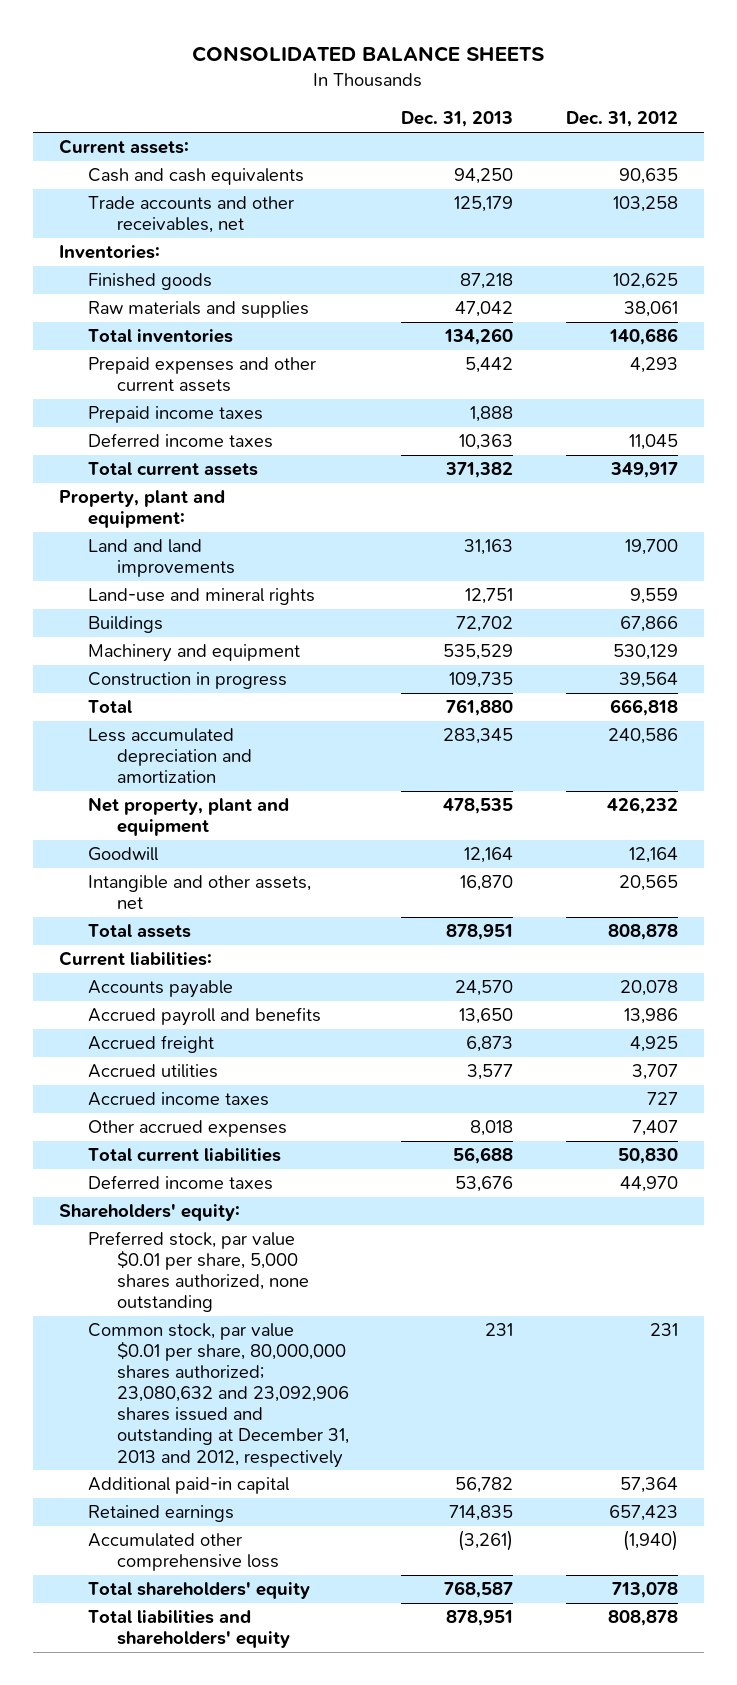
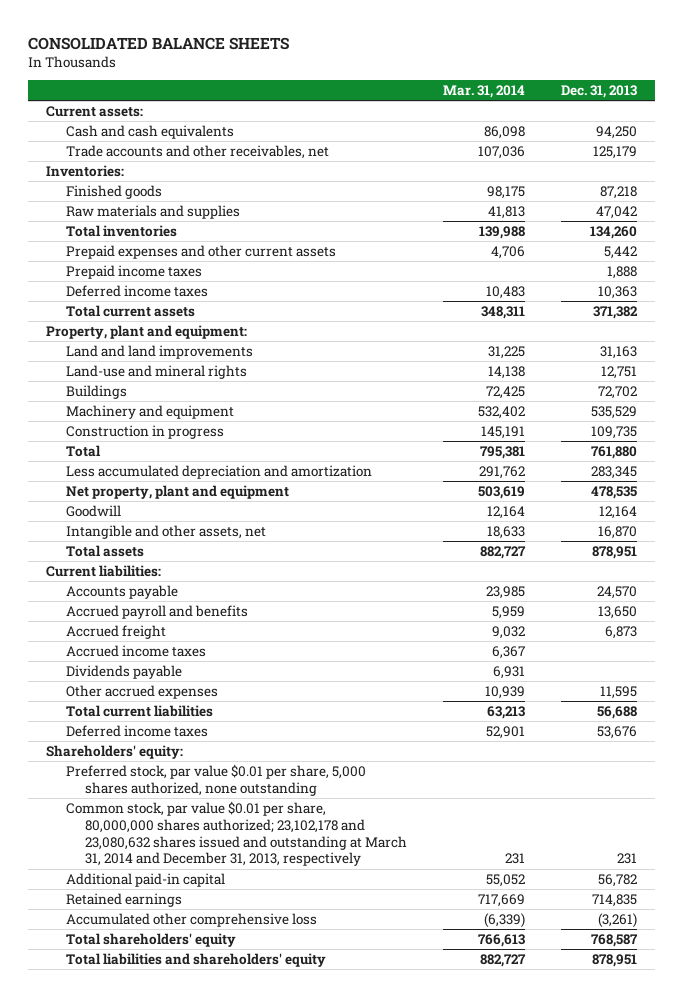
[565,111,678,128] Dec. 31, 2012 -> none
none -> [443,84,526,98] Mar. 31, 2014
[87,1064,218,1079] Accrued utilities -> none
none -> [65,665,182,680] Dividends payable
[470,1120,514,1137] 8,018 -> [599,686,637,700] 11,595
[87,1323,349,1468] Common stock, par value $0.01 per share, 80,000,000 shares authorized; 23,080,632 and 23,092,906 shares issued and outstanding at December 31, 2013 and 2012, respectively -> [65,801,408,867] Common stock, par value $0.01 per share, 80,000,000 shares authorized; 23,102,178 and 23,080,632 shares issued and outstanding at March 31, 2014 and December 31, 2013, respectively

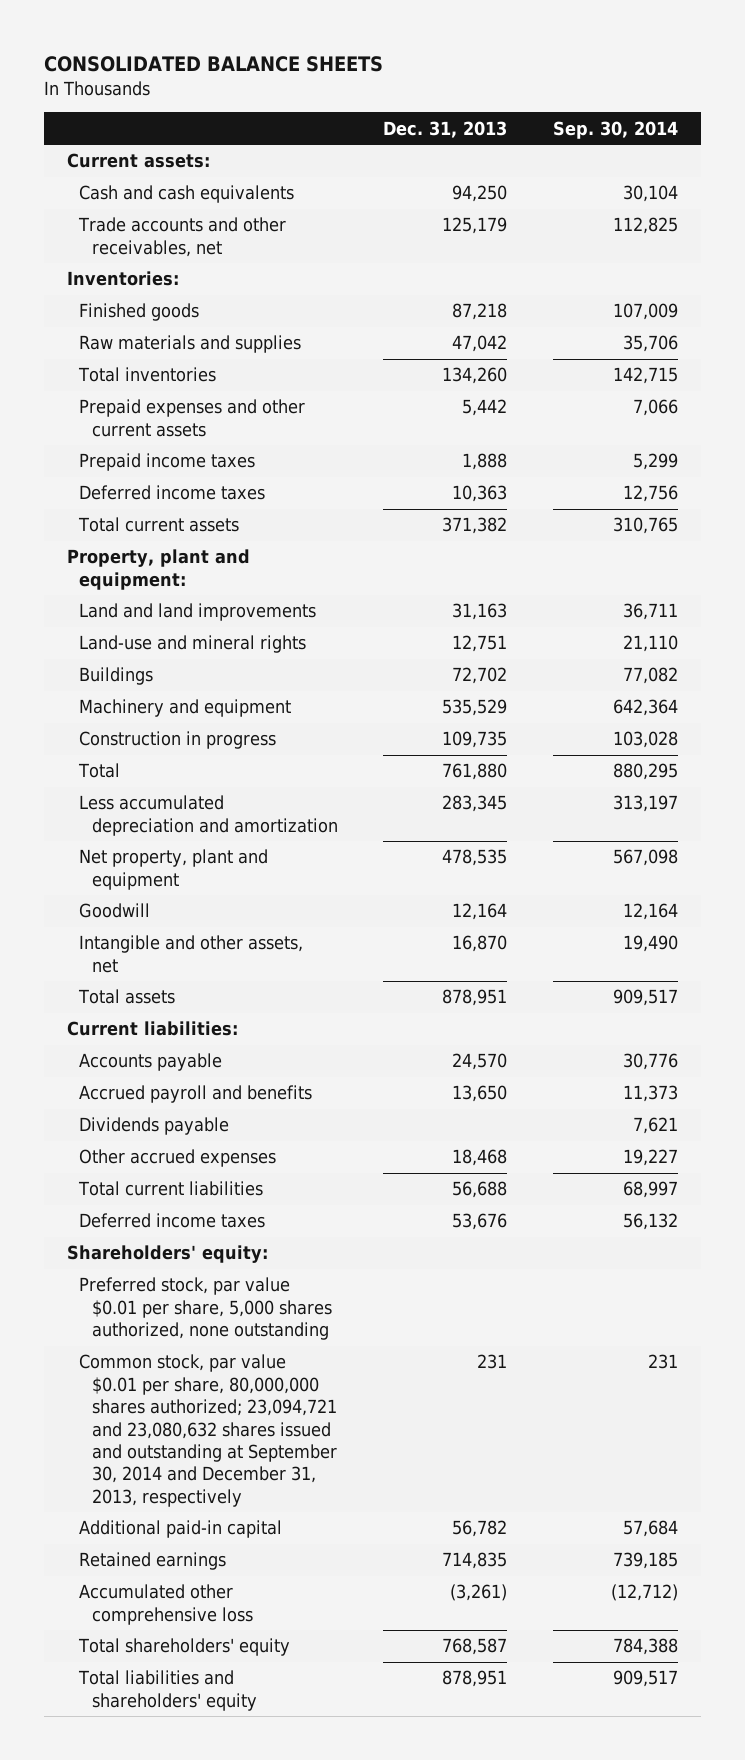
[443,84,526,98] Mar. 31, 2014 -> none
none -> [552,120,678,139] Sep. 30, 2014
[65,625,166,640] Accrued freight -> none
[65,645,206,658] Accrued income taxes -> none
[599,686,637,700] 11,595 -> [452,1149,508,1167] 18,468
[65,801,408,867] Common stock, par value $0.01 per share, 80,000,000 shares authorized; 23,102,178 and 23,080,632 shares issued and outstanding at March 31, 2014 and December 31, 2013, respectively -> [79,1354,337,1507] Common stock, par value $0.01 per share, 80,000,000 shares authorized; 23,094,721 and 23,080,632 shares issued and outstanding at September 30, 2014 and December 31, 2013, respectively

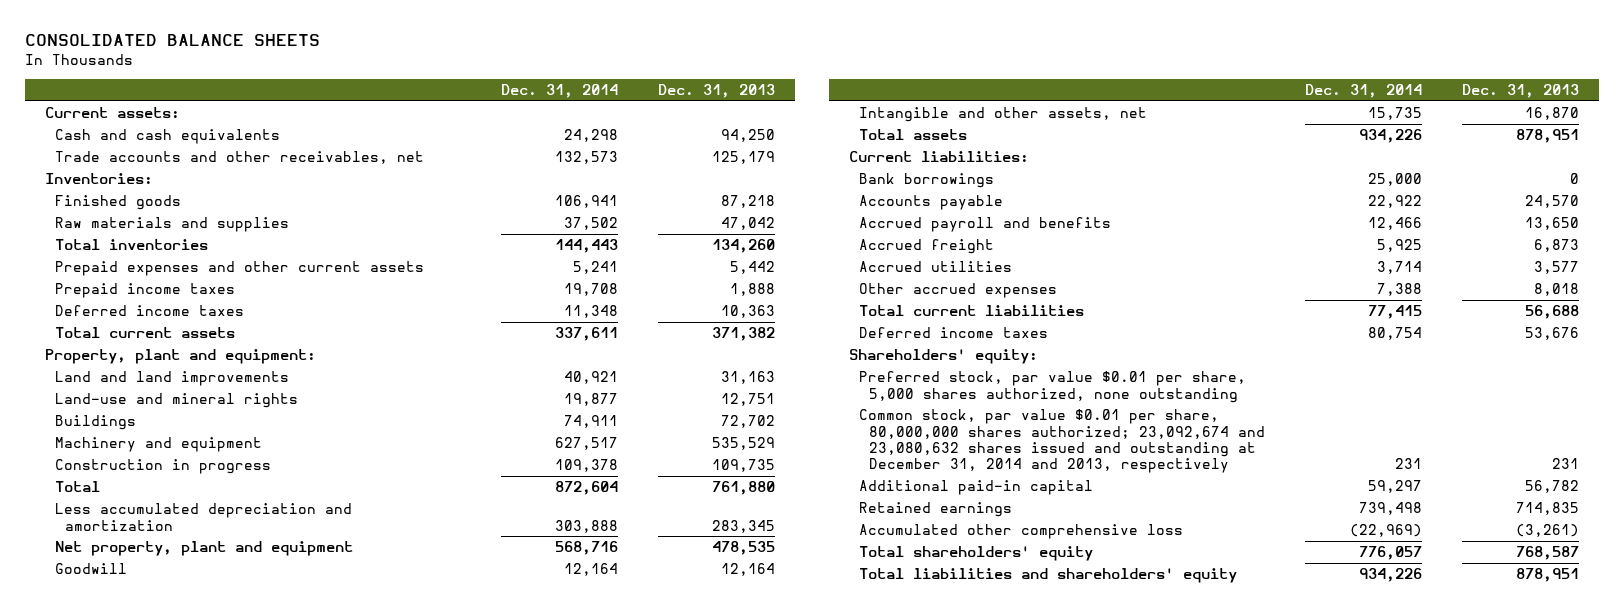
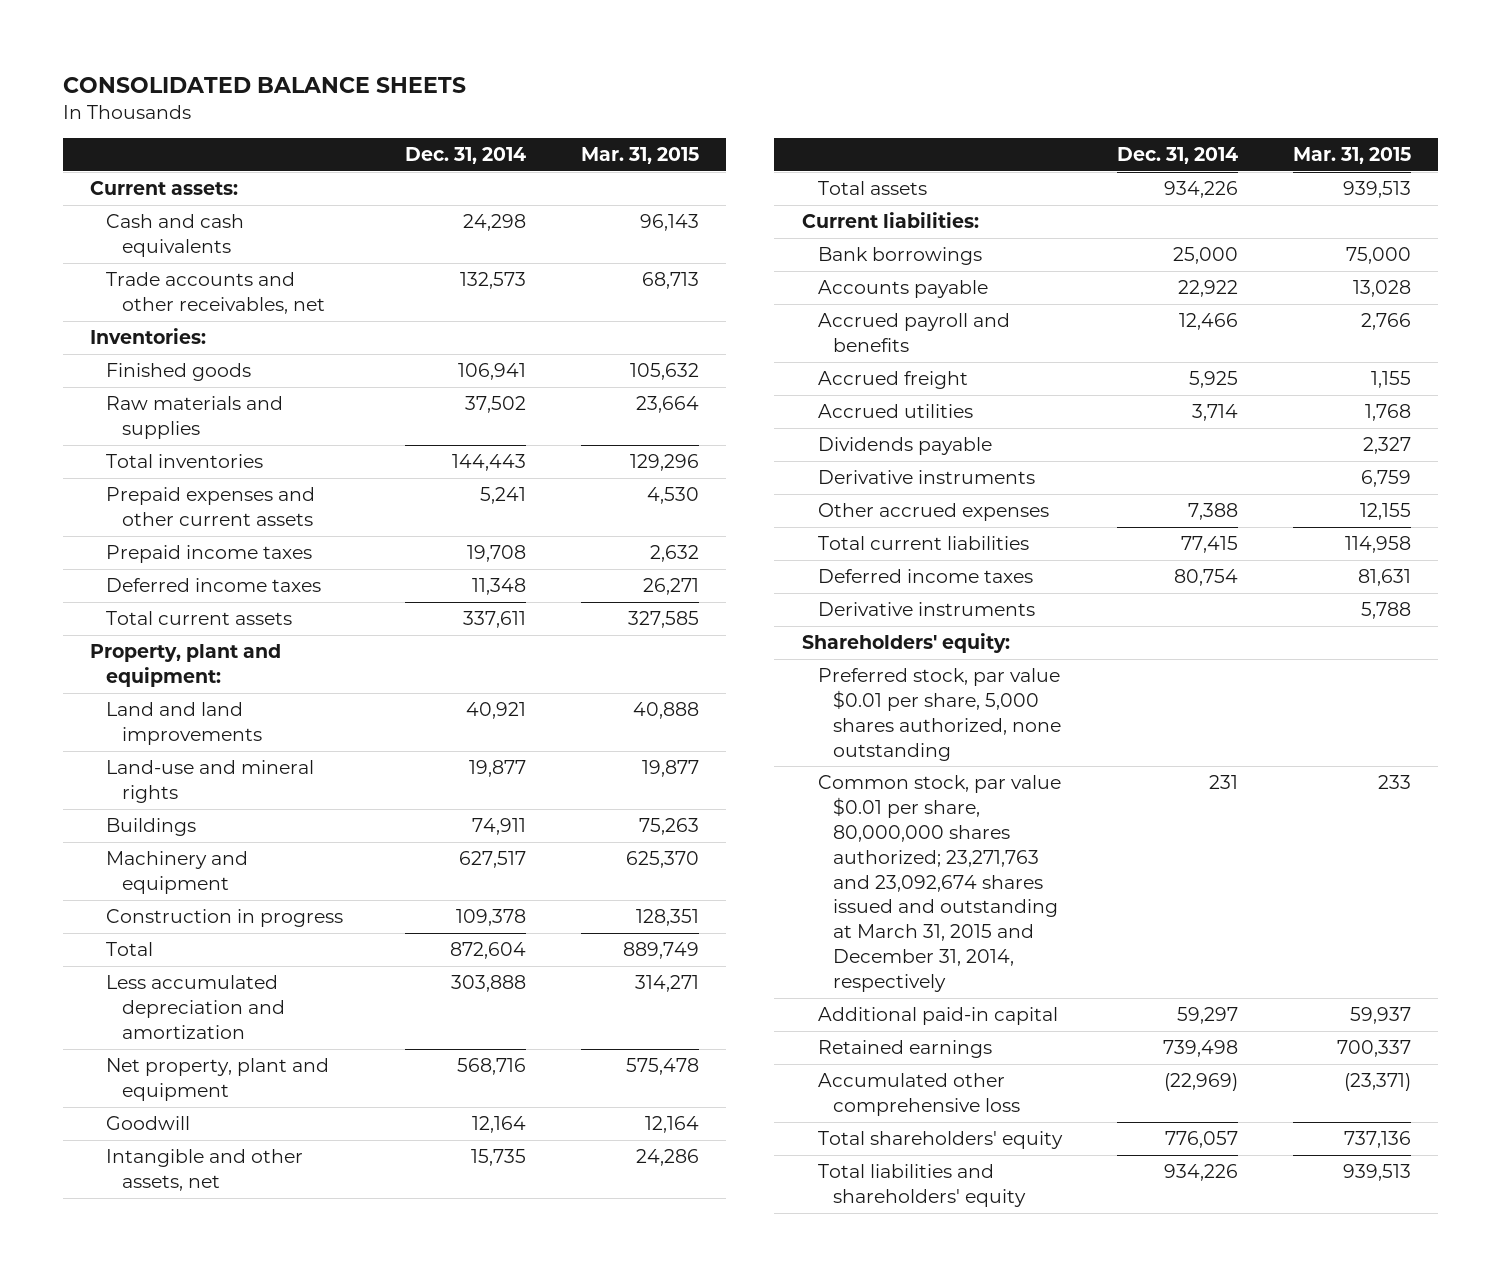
[657,83,775,98] Dec. 31, 2013 -> none
none -> [580,146,699,164] Mar. 31, 2015
none -> [817,437,992,456] Dividends payable
none -> [817,470,1035,485] Derivative instruments
none -> [817,602,1035,617] Derivative instruments
[859,409,1265,474] Common stock, par value $0.01 per share, 80,000,000 shares authorized; 23,092,674 and 23,080,632 shares issued and outstanding at December 31, 2014 and 2013, respectively -> [817,775,1061,992] Common stock, par value $0.01 per share, 80,000,000 shares authorized; 23,271,763 and 23,092,674 shares issued and outstanding at March 31, 2015 and December 31, 2014, respectively

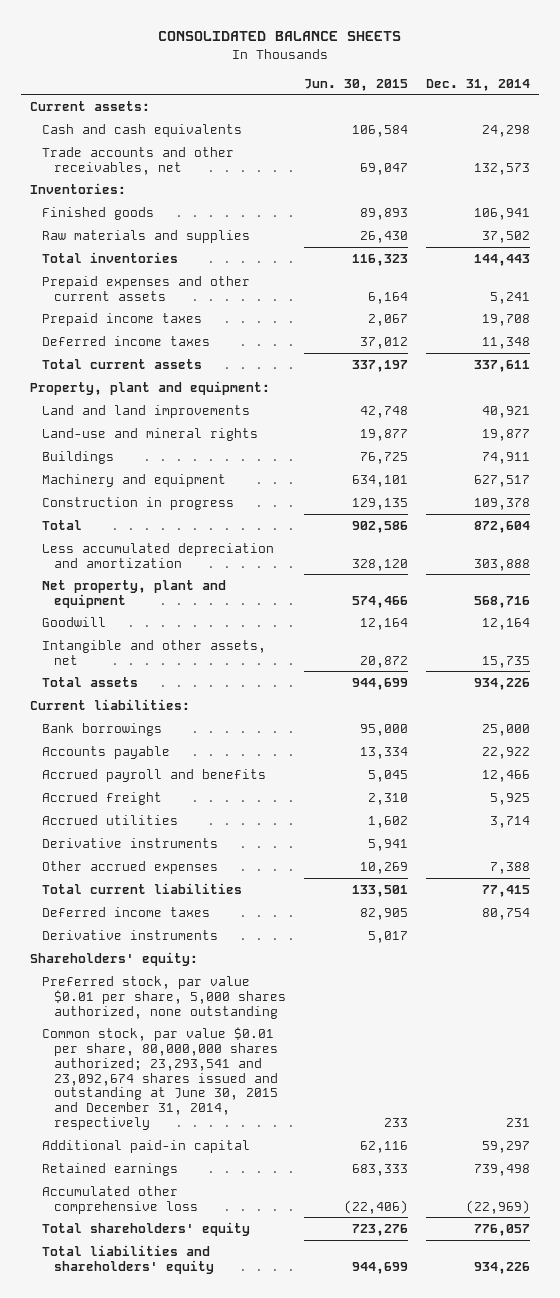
[580,146,699,164] Mar. 31, 2015 -> none
none -> [304,78,409,91] Jun. 30, 2015
[817,437,992,456] Dividends payable -> none
[817,775,1061,992] Common stock, par value $0.01 per share, 80,000,000 shares authorized; 23,271,763 and 23,092,674 shares issued and outstanding at March 31, 2015 and December 31, 2014, respectively -> [42,1026,278,1131] Common stock, par value $0.01 per share, 80,000,000 shares authorized; 23,293,541 and 23,092,674 shares issued and outstanding at June 30, 2015 and December 31, 2014, respectively

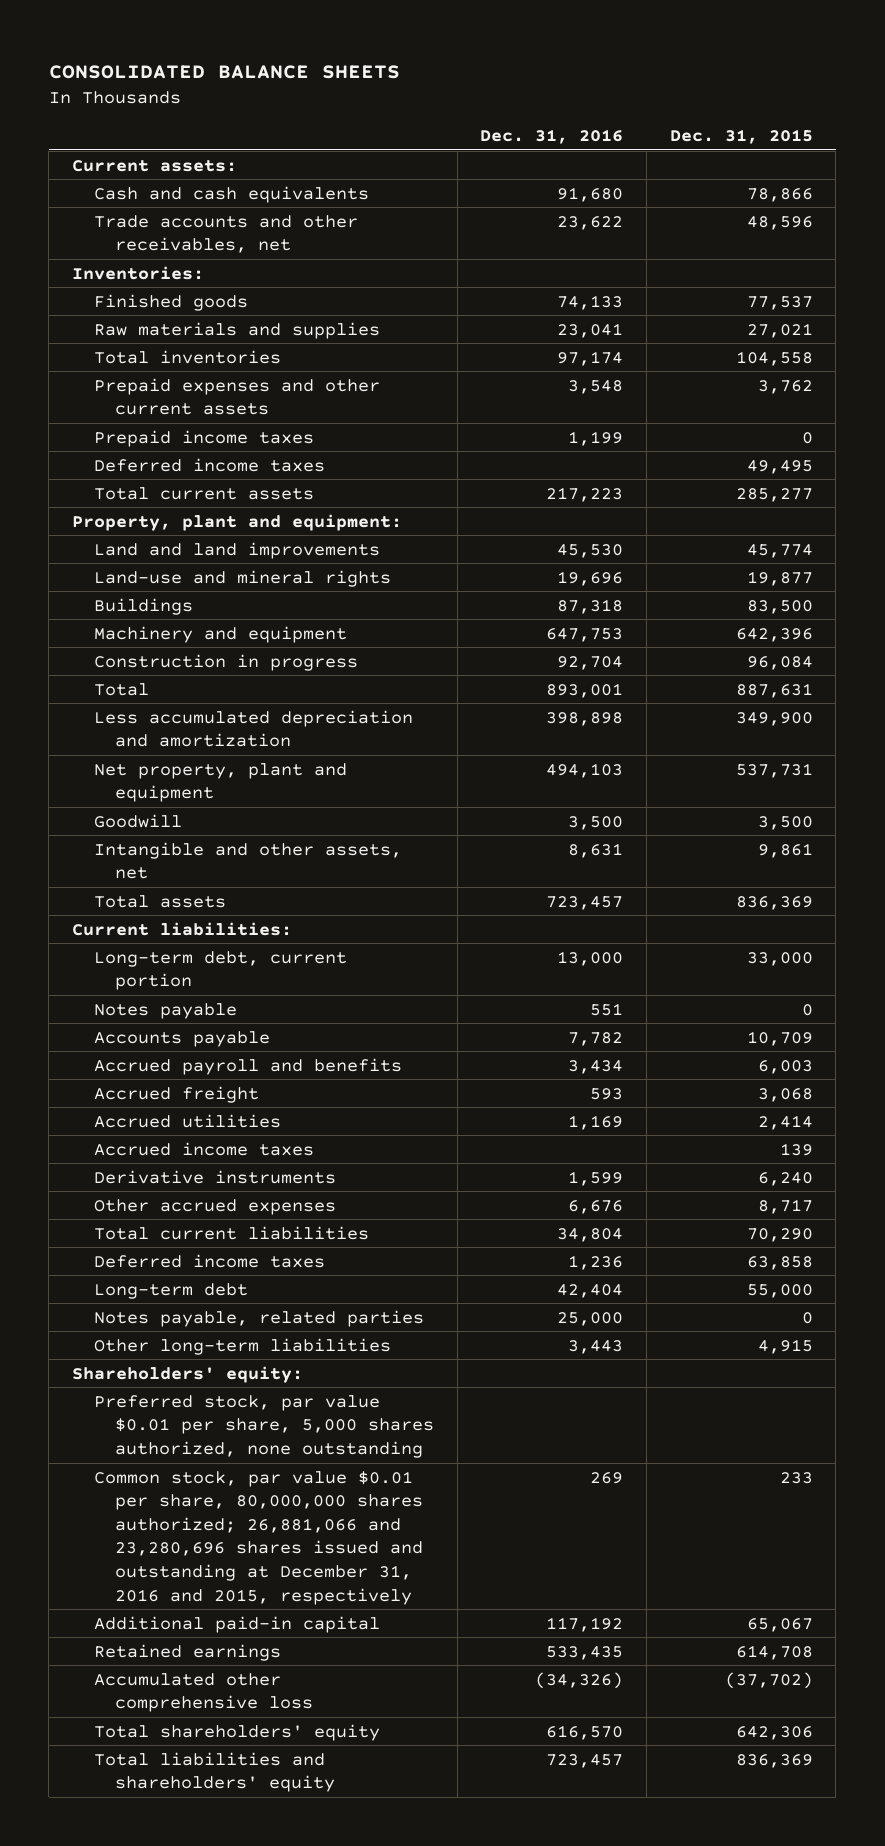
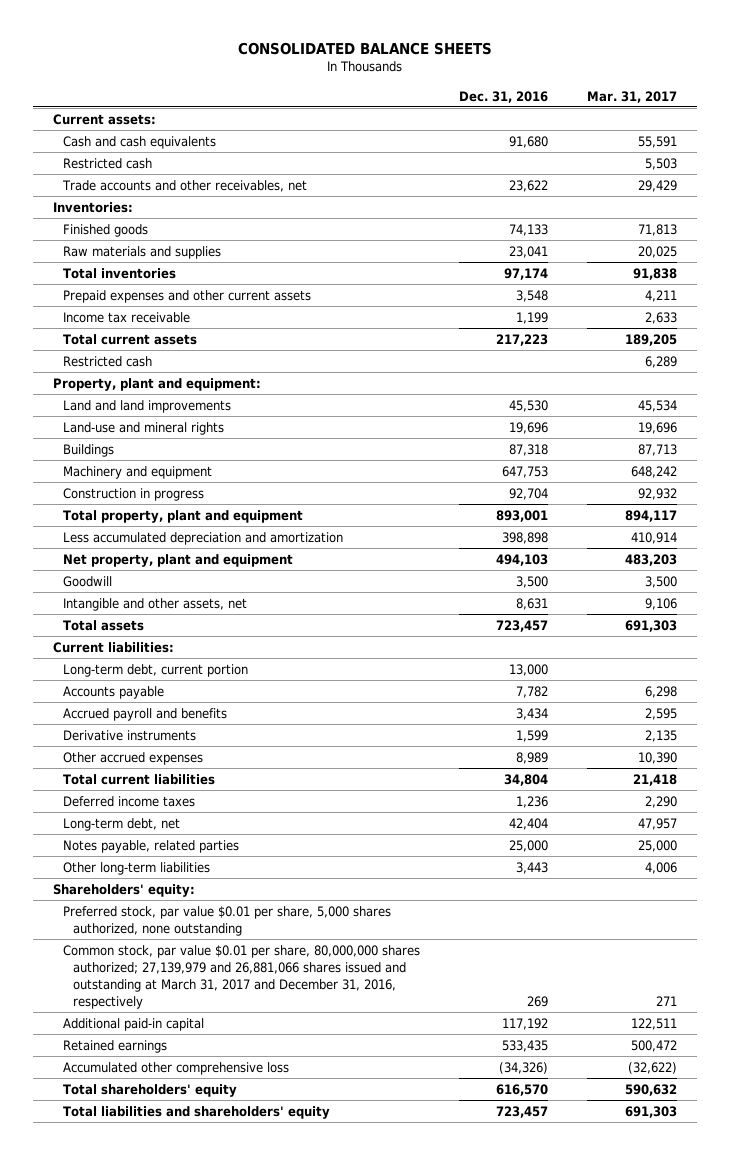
[669,129,813,145] Dec. 31, 2015 -> none
none -> [586,90,677,103] Mar. 31, 2017
none -> [62,158,152,170] Restricted cash
[93,457,325,472] Deferred income taxes -> none
[93,429,314,447] Prepaid income taxes -> [62,312,190,324] Income tax receivable
none -> [62,356,152,368] Restricted cash
[93,682,149,696] Total -> [62,510,303,524] Total property, plant and equipment
[93,1002,237,1019] Notes payable -> none
[93,1085,259,1103] Accrued freight -> none
[93,1113,281,1128] Accrued utilities -> none
[93,1141,314,1156] Accrued income taxes -> none
[568,1199,624,1214] 6,676 -> [515,752,548,765] 8,989
[93,1282,248,1299] Long-term debt -> [62,818,180,832] Long-term debt, net
[93,1470,424,1605] Common stock, par value $0.01 per share, 80,000,000 shares authorized; 26,881,066 and 23,280,696 shares issued and outstanding at December 31, 2016 and 2015, respectively -> [62,945,420,1009] Common stock, par value $0.01 per share, 80,000,000 shares authorized; 27,139,979 and 26,881,066 shares issued and outstanding at March 31, 2017 and December 31, 2016, respectively

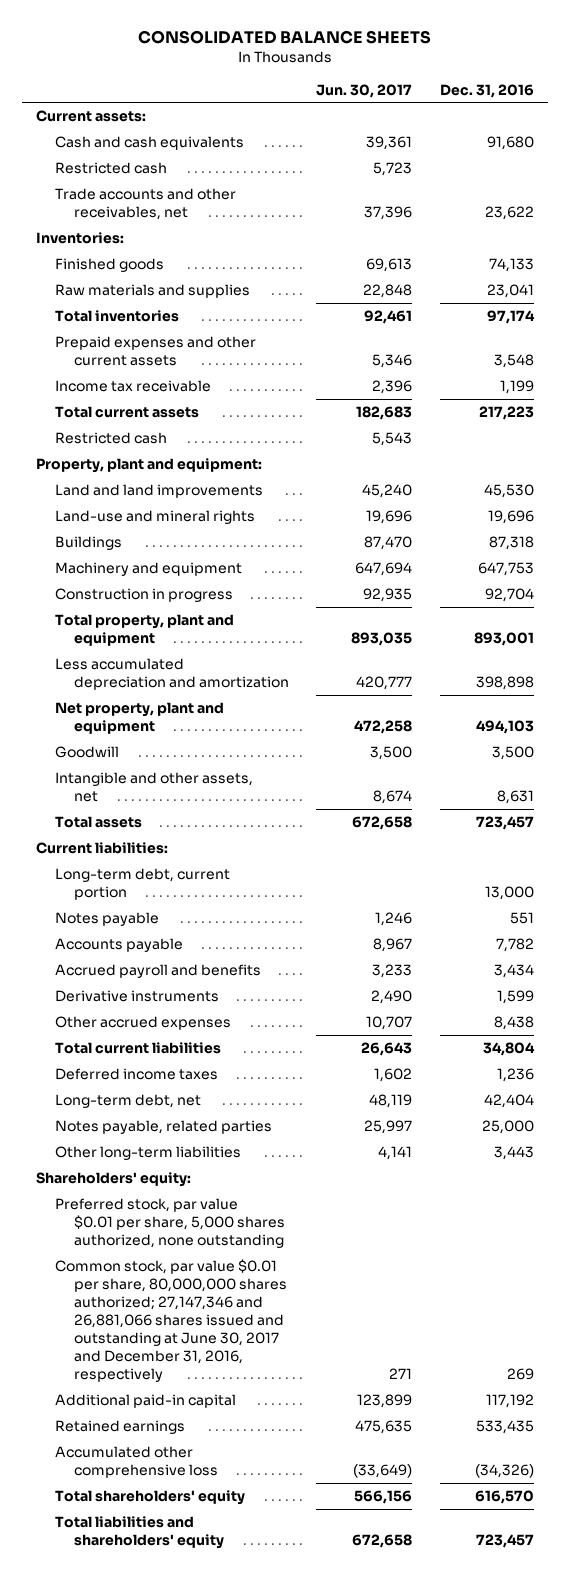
[586,90,677,103] Mar. 31, 2017 -> none
none -> [316,83,413,98] Jun. 30, 2017
none -> [54,912,159,927] Notes payable
[515,752,548,765] 8,989 -> [494,1016,535,1031] 8,438
[62,945,420,1009] Common stock, par value $0.01 per share, 80,000,000 shares authorized; 27,139,979 and 26,881,066 shares issued and outstanding at March 31, 2017 and December 31, 2016, respectively -> [54,1259,287,1383] Common stock, par value $0.01 per share, 80,000,000 shares authorized; 27,147,346 and 26,881,066 shares issued and outstanding at June 30, 2017 and December 31, 2016, respectively

